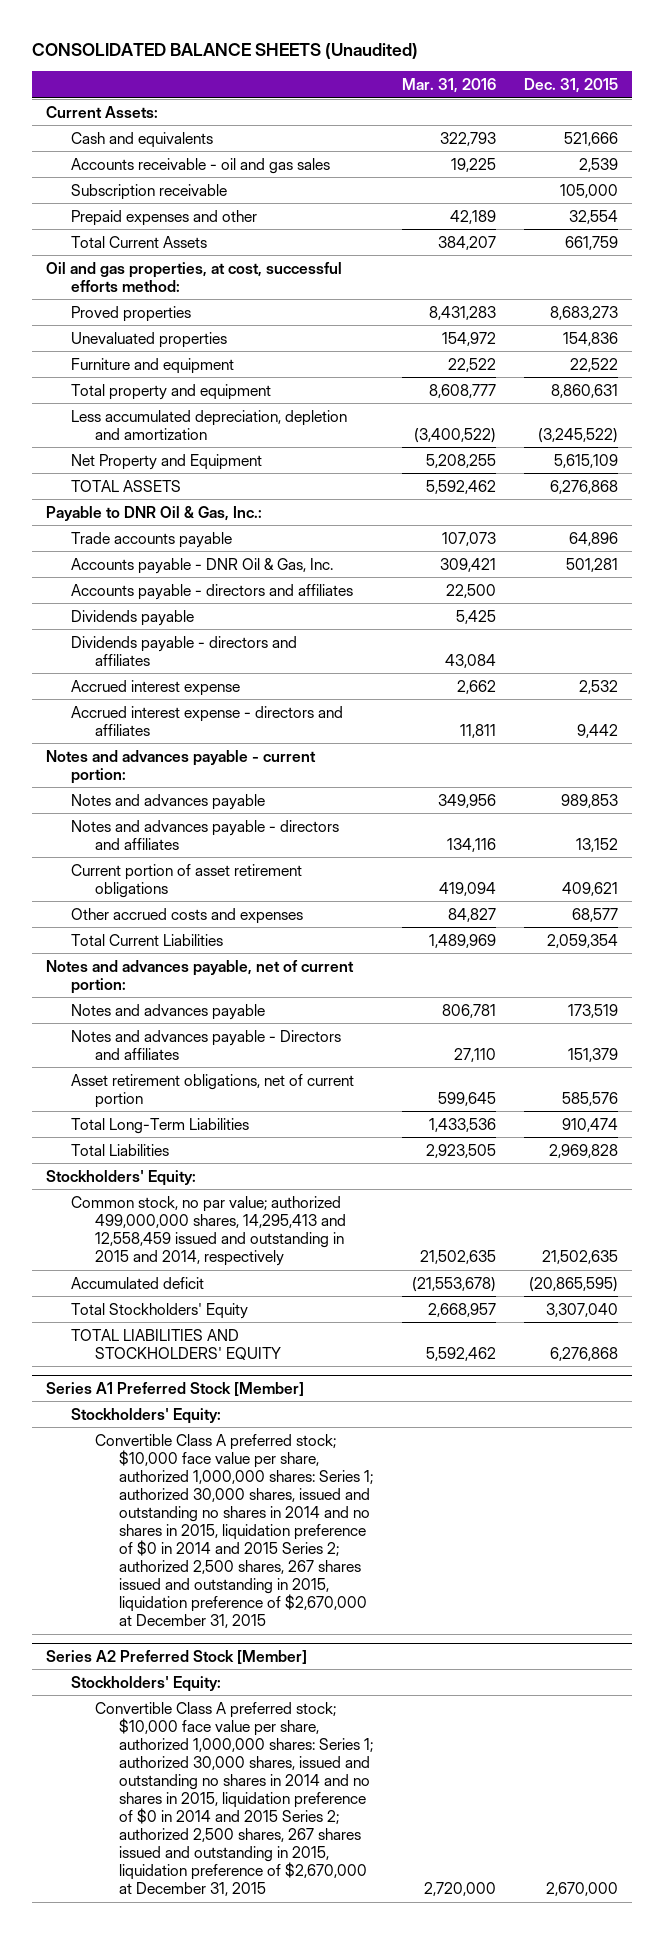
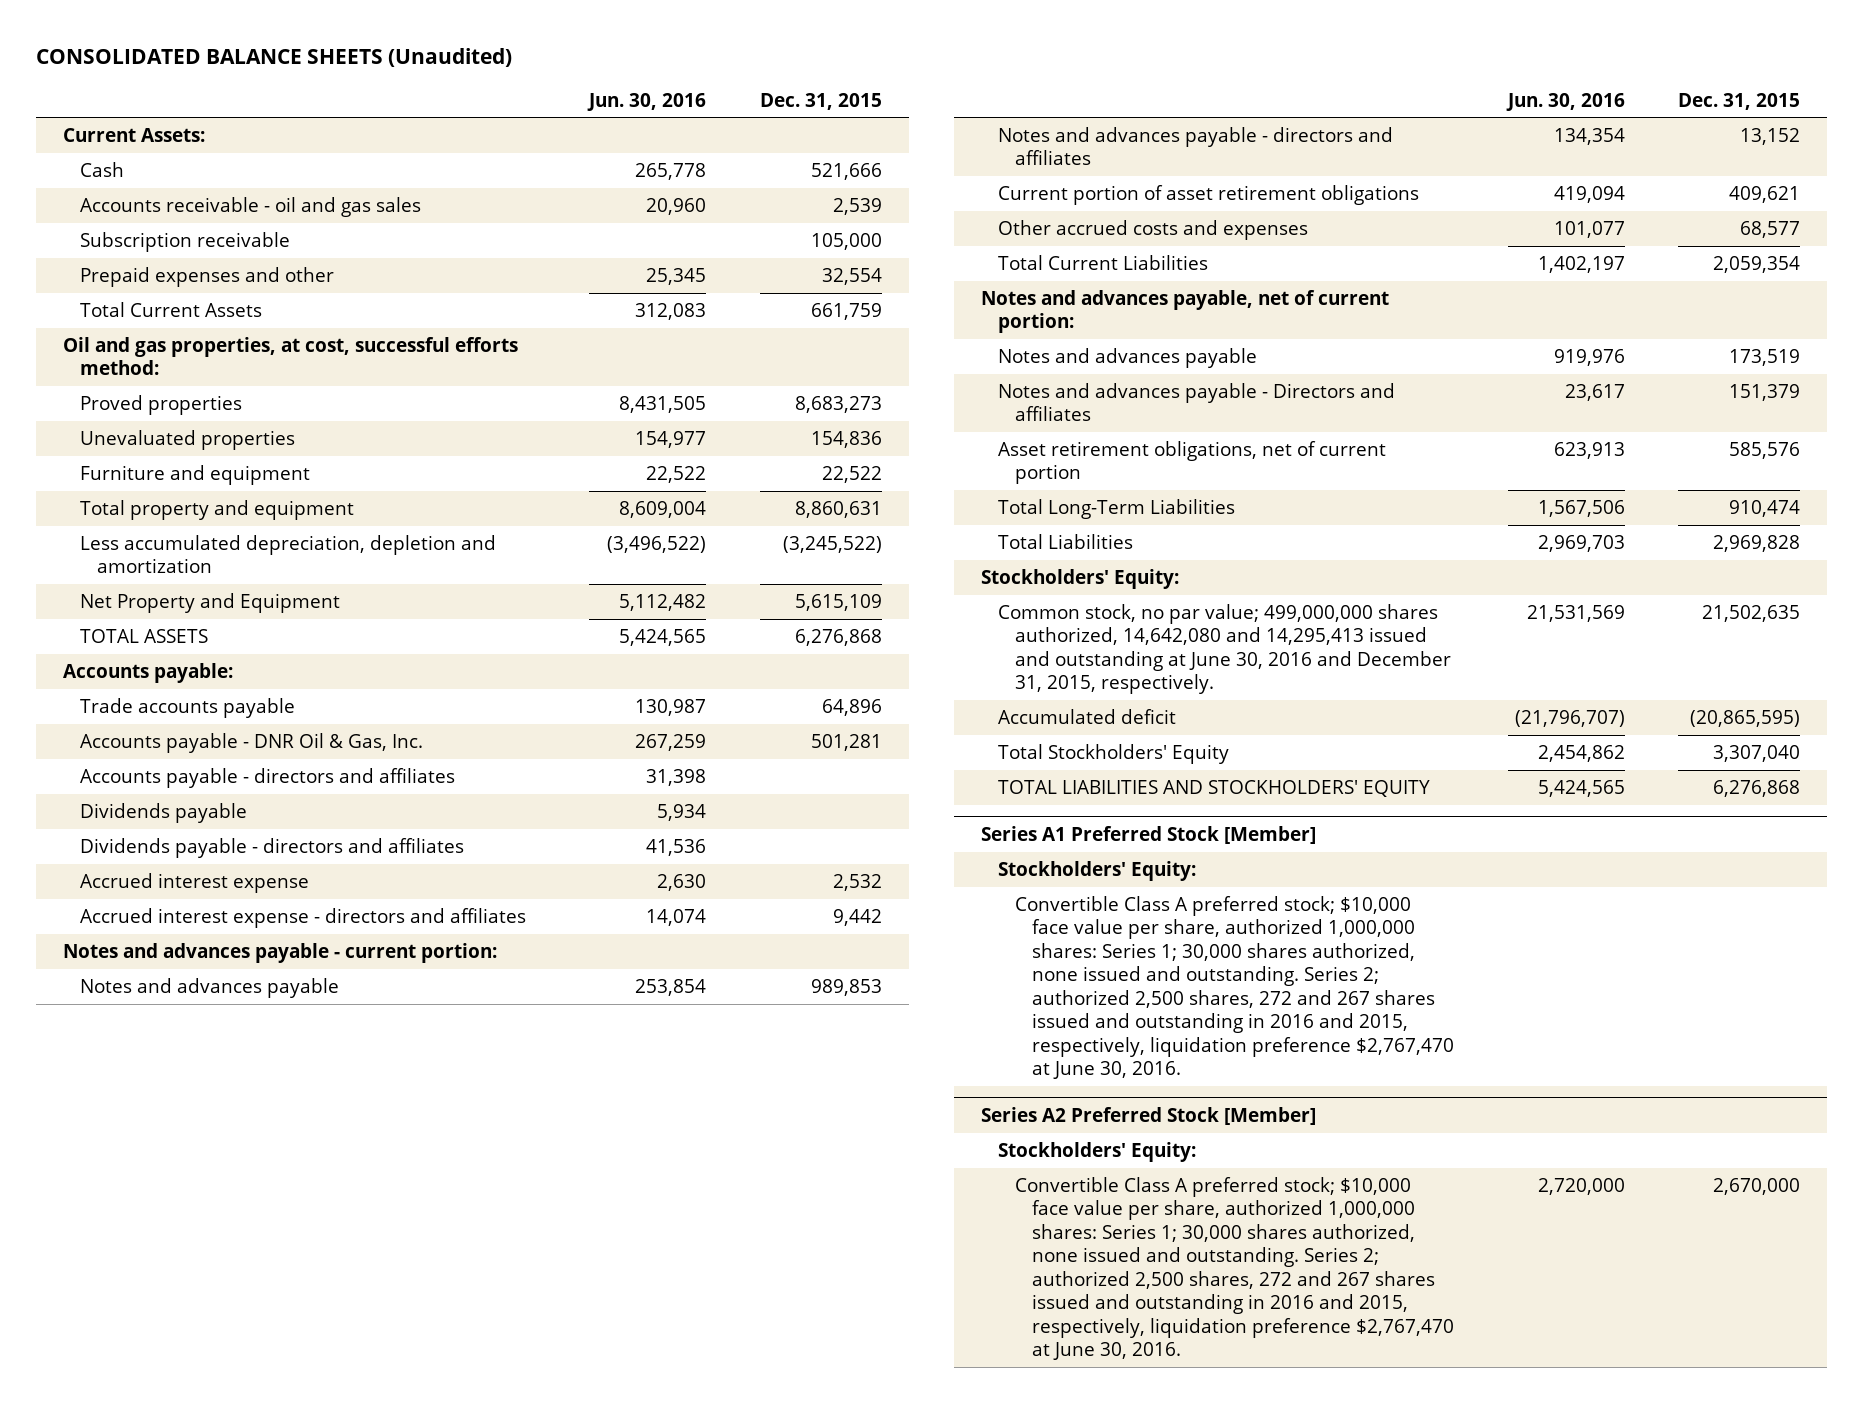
[401,77,496,93] Mar. 31, 2016 -> none
none -> [587,92,707,111] Jun. 30, 2016
[70,131,213,148] Cash and equivalents -> [79,161,124,177] Cash
[46,505,263,521] Payable to DNR Oil & Gas, Inc.: -> none
none -> [62,662,233,683] Accounts payable:
[70,1195,347,1266] Common stock, no par value; authorized 499,000,000 shares, 14,295,413 and 12,558,459 issued and outstanding in 2015 and 2014, respectively -> [998,603,1452,695] Common stock, no par value; 499,000,000 shares authorized, 14,642,080 and 14,295,413 issued and outstanding at June 30, 2016 and December 31, 2015, respectively.
[95,1433,374,1629] Convertible Class A preferred stock; $10,000 face value per share, authorized 1,000,000 shares: Series 1; authorized 30,000 shares, issued and outstanding no shares in 2014 and no shares in 2015, liquidation preference of $0 in 2014 and 2015 Series 2; authorized 2,500 shares, 267 shares issued and outstanding in 2015, liquidation preference of $2,670,000 at December 31, 2015 -> [1015,895,1455,1080] Convertible Class A preferred stock; $10,000 face value per share, authorized 1,000,000 shares: Series 1; 30,000 shares authorized, none issued and outstanding. Series 2; authorized 2,500 shares, 272 and 267 shares issued and outstanding in 2016 and 2015, respectively, liquidation preference $2,767,470 at June 30, 2016.
[95,1701,374,1897] Convertible Class A preferred stock; $10,000 face value per share, authorized 1,000,000 shares: Series 1; authorized 30,000 shares, issued and outstanding no shares in 2014 and no shares in 2015, liquidation preference of $0 in 2014 and 2015 Series 2; authorized 2,500 shares, 267 shares issued and outstanding in 2015, liquidation preference of $2,670,000 at December 31, 2015 -> [1015,1176,1455,1361] Convertible Class A preferred stock; $10,000 face value per share, authorized 1,000,000 shares: Series 1; 30,000 shares authorized, none issued and outstanding. Series 2; authorized 2,500 shares, 272 and 267 shares issued and outstanding in 2016 and 2015, respectively, liquidation preference $2,767,470 at June 30, 2016.

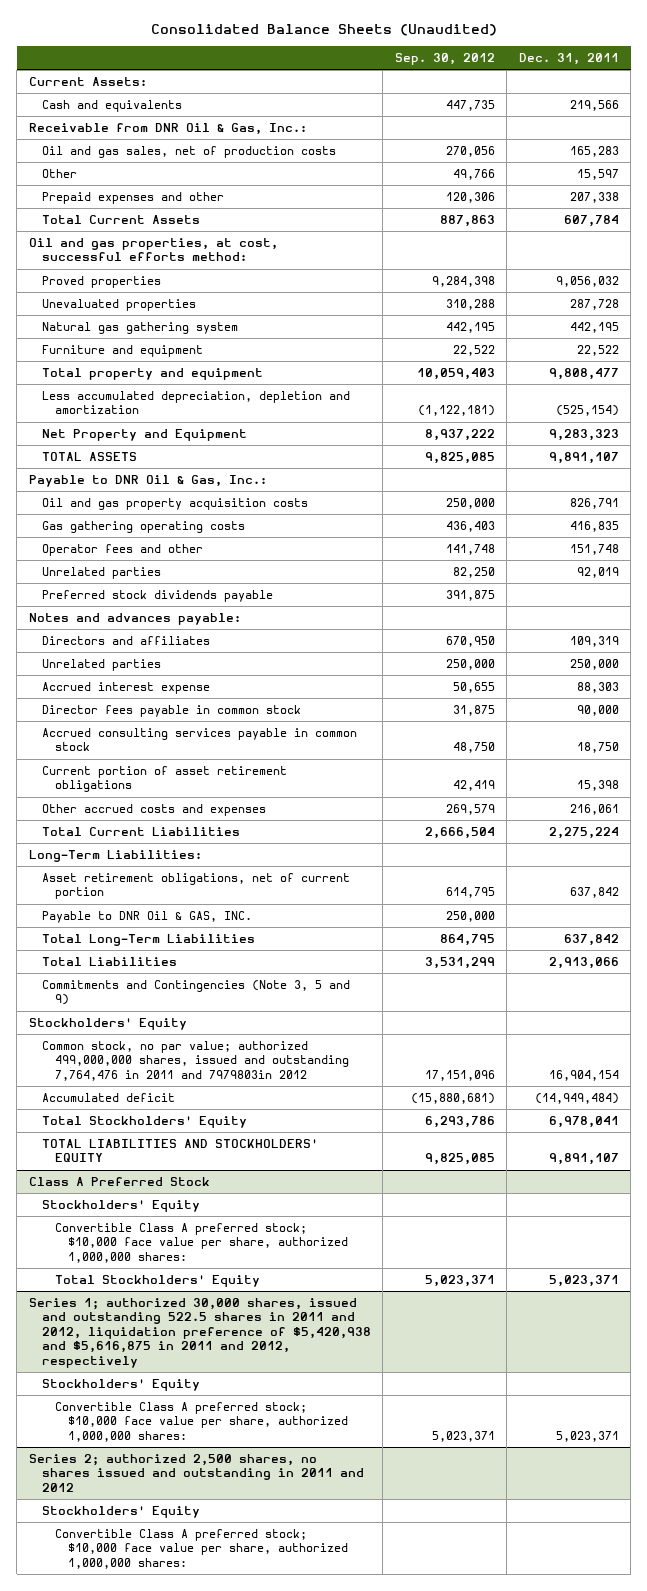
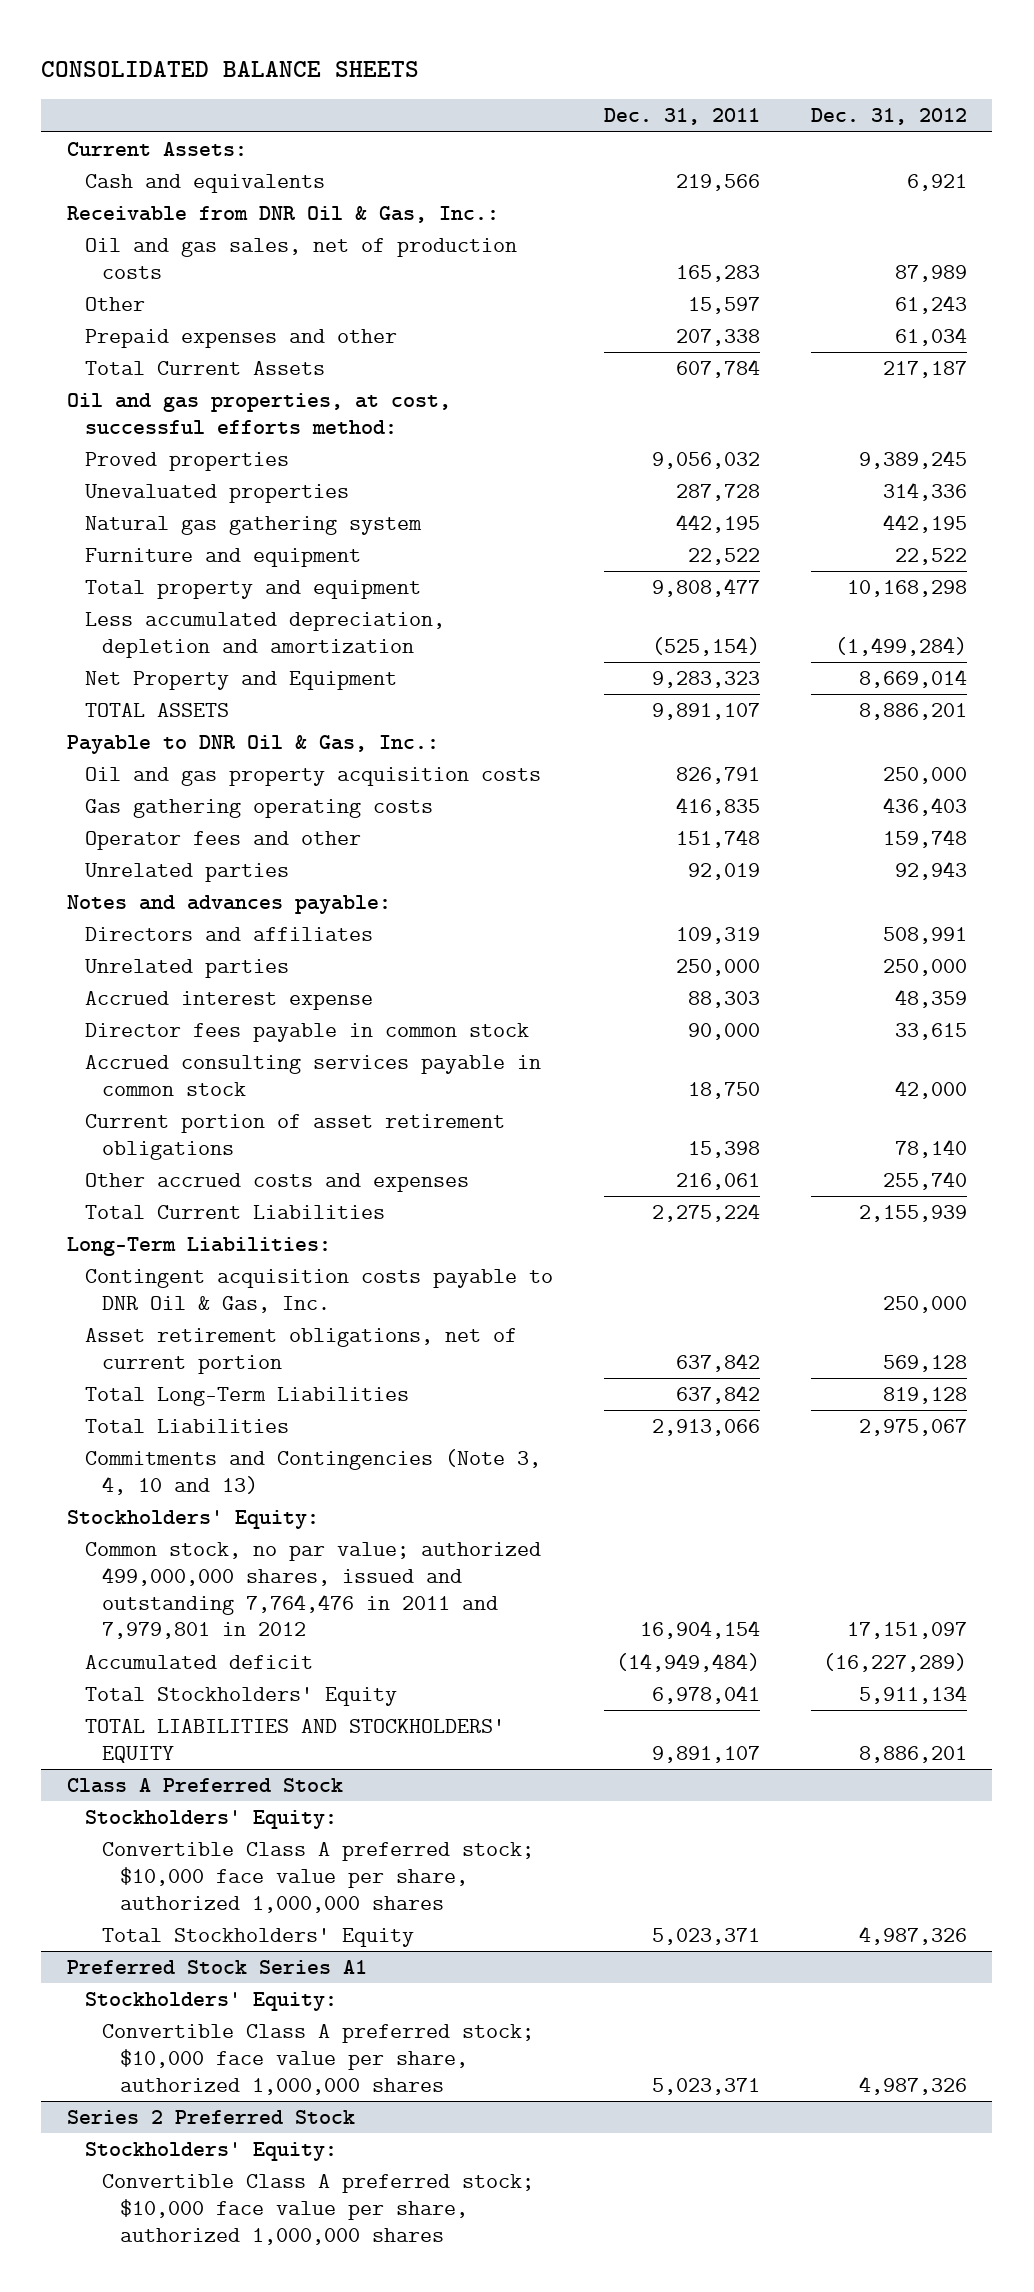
[150,24,497,37] Consolidated Balance Sheets (Unaudited) -> [41,60,420,77] CONSOLIDATED BALANCE SHEETS
[394,52,495,65] Sep. 30, 2012 -> none
none -> [810,108,967,126] Dec. 31, 2012
[41,589,273,602] Preferred stock dividends payable -> none
none -> [84,1269,553,1313] Contingent acquisition costs payable to DNR Oil & Gas, Inc.
[41,910,252,923] Payable to DNR Oil & GAS, INC. -> none
[41,979,350,1006] Commitments and Contingencies (Note 3, 5 and 9) -> [84,1449,541,1495] Commitments and Contingencies (Note 3, 4, 10 and 13)
[28,1017,187,1030] Stockholders' Equity -> [66,1510,319,1530] Stockholders' Equity:
[41,1040,349,1081] Common stock, no par value; authorized 499,000,000 shares, issued and outstanding 7,764,476 in 2011 and 7979803in 2012 -> [84,1542,541,1640] Common stock, no par value; authorized 499,000,000 shares, issued and outstanding 7,764,476 in 2011 and 7,979,801 in 2012
[41,1199,200,1212] Stockholders' Equity -> [84,1810,337,1830] Stockholders' Equity:
[54,1222,348,1263] Convertible Class A preferred stock; $10,000 face value per share, authorized 1,000,000 shares: -> [102,1842,535,1913] Convertible Class A preferred stock; $10,000 face value per share, authorized 1,000,000 shares
[28,1297,371,1369] Series 1; authorized 30,000 shares, issued and outstanding 522.5 shares in 2011 and 2012, liquidation preference of $5,420,938 and $5,616,875 in 2011 and 2012, respectively -> none
[28,1453,364,1492] Series 2; authorized 2,500 shares, no shares issued and outstanding in 2011 and 2012 -> none
none -> [66,1960,367,1975] Preferred Stock Series A1
[41,1378,200,1391] Stockholders' Equity -> [84,1992,337,2012] Stockholders' Equity:
[54,1401,348,1442] Convertible Class A preferred stock; $10,000 face value per share, authorized 1,000,000 shares: -> [102,2024,535,2095] Convertible Class A preferred stock; $10,000 face value per share, authorized 1,000,000 shares
none -> [66,2110,355,2125] Series 2 Preferred Stock
[41,1505,200,1518] Stockholders' Equity -> [84,2142,337,2162] Stockholders' Equity:
[54,1528,348,1569] Convertible Class A preferred stock; $10,000 face value per share, authorized 1,000,000 shares: -> [102,2174,535,2245] Convertible Class A preferred stock; $10,000 face value per share, authorized 1,000,000 shares

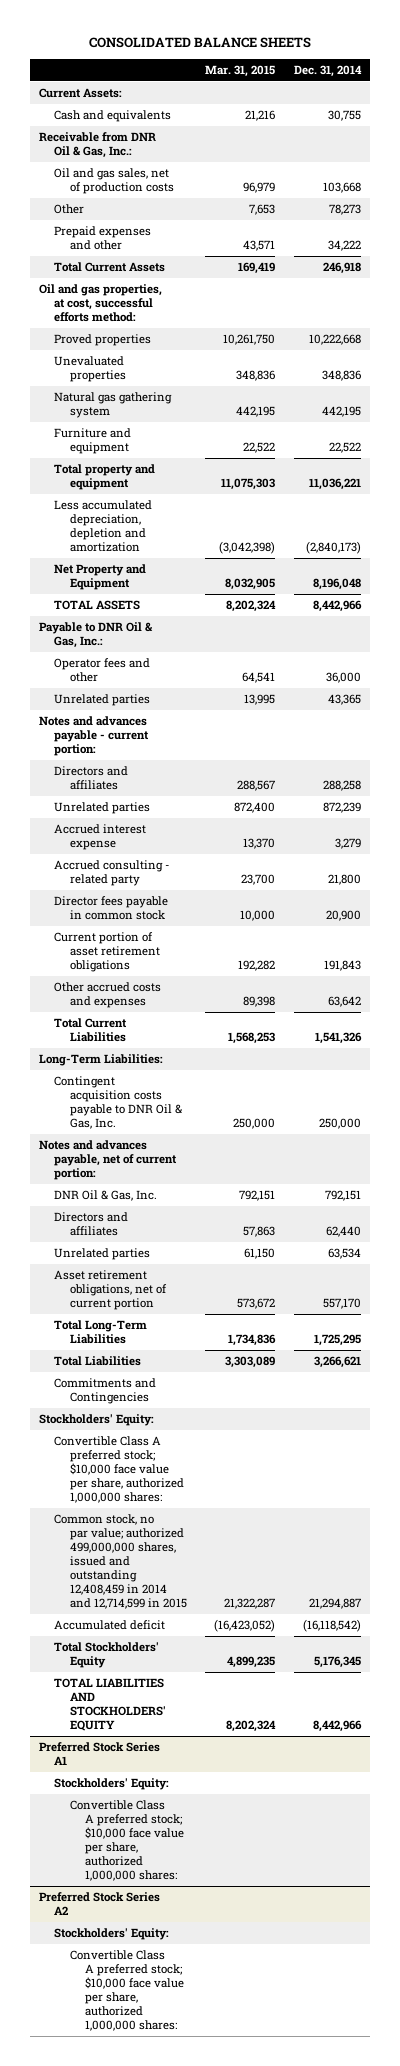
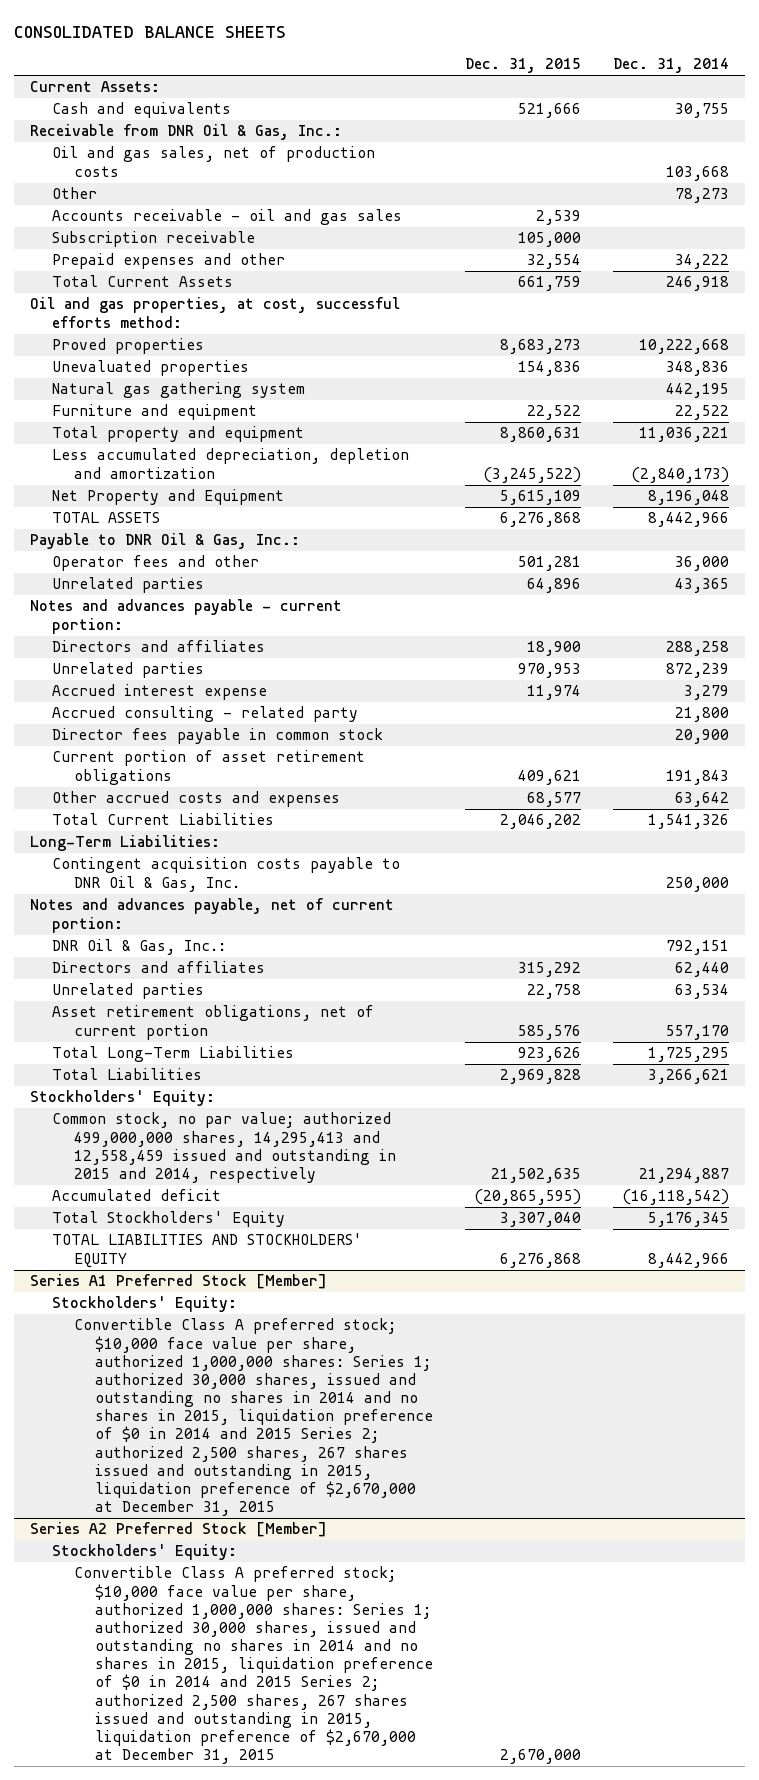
[205,64,276,77] Mar. 31, 2015 -> none
none -> [465,58,582,74] Dec. 31, 2015
none -> [51,209,402,226] Accounts receivable - oil and gas sales
none -> [51,231,255,248] Subscription receivable
[54,1190,158,1202] DNR Oil & Gas, Inc. -> [51,939,226,956] DNR Oil & Gas, Inc.:
[54,1378,157,1405] Commitments and Contingencies -> none
[54,1436,184,1504] Convertible Class A preferred stock; $10,000 face value per share, authorized 1,000,000 shares: -> none
[54,1514,187,1609] Common stock, no par value; authorized 499,000,000 shares, issued and outstanding 12,408,459 in 2014 and 12,714,599 in 2015 -> [51,1112,396,1183] Common stock, no par value; authorized 499,000,000 shares, 14,295,413 and 12,558,459 issued and outstanding in 2015 and 2014, respectively
[38,1742,160,1766] Preferred Stock Series A1 -> [29,1274,327,1290] Series A1 Preferred Stock [Member]
[69,1800,185,1882] Convertible Class A preferred stock; $10,000 face value per share, authorized 1,000,000 shares: -> [73,1318,434,1517] Convertible Class A preferred stock; $10,000 face value per share, authorized 1,000,000 shares: Series 1; authorized 30,000 shares, issued and outstanding no shares in 2014 and no shares in 2015, liquidation preference of $0 in 2014 and 2015 Series 2; authorized 2,500 shares, 267 shares issued and outstanding in 2015, liquidation preference of $2,670,000 at December 31, 2015
[38,1892,160,1916] Preferred Stock Series A2 -> [29,1522,327,1538] Series A2 Preferred Stock [Member]
[69,1950,185,2032] Convertible Class A preferred stock; $10,000 face value per share, authorized 1,000,000 shares: -> [73,1566,434,1765] Convertible Class A preferred stock; $10,000 face value per share, authorized 1,000,000 shares: Series 1; authorized 30,000 shares, issued and outstanding no shares in 2014 and no shares in 2015, liquidation preference of $0 in 2014 and 2015 Series 2; authorized 2,500 shares, 267 shares issued and outstanding in 2015, liquidation preference of $2,670,000 at December 31, 2015

